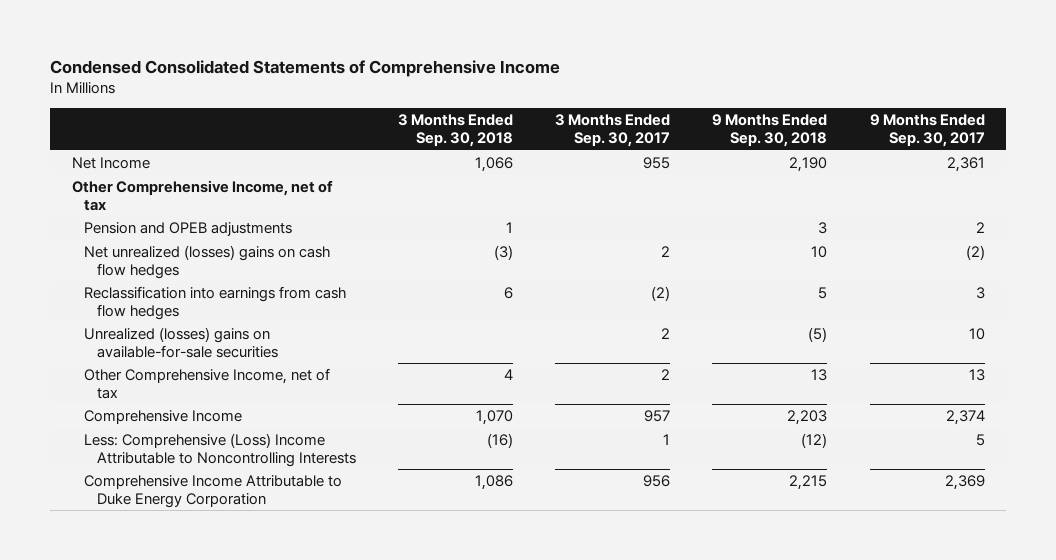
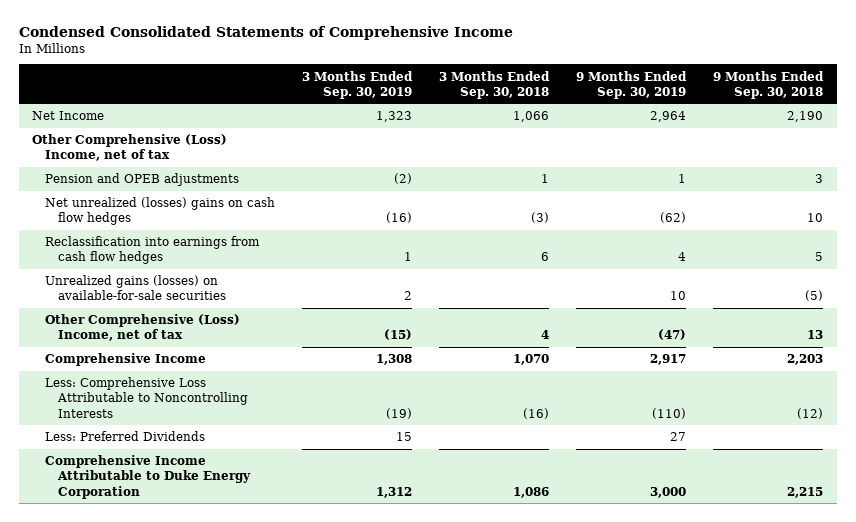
[555,114,671,148] 3 Months Ended Sep. 30, 2017 -> none
[869,114,985,148] 9 Months Ended Sep. 30, 2017 -> none
none -> [302,70,414,99] 3 Months Ended Sep. 30, 2019
none -> [576,70,688,99] 9 Months Ended Sep. 30, 2019
[71,180,333,211] Other Comprehensive Income, net of tax -> [32,134,228,162] Other Comprehensive (Loss) Income, net of tax
[84,327,278,358] Unrealized (losses) gains on available-for-sale securities -> [45,275,226,301] Unrealized gains (losses) on available-for-sale securities
[84,368,331,399] Other Comprehensive Income, net of tax -> [45,314,241,342] Other Comprehensive (Loss) Income, net of tax
[84,433,356,467] Less: Comprehensive (Loss) Income Attributable to Noncontrolling Interests -> [45,377,248,418] Less: Comprehensive Loss Attributable to Noncontrolling Interests
none -> [45,431,206,442] Less: Preferred Dividends

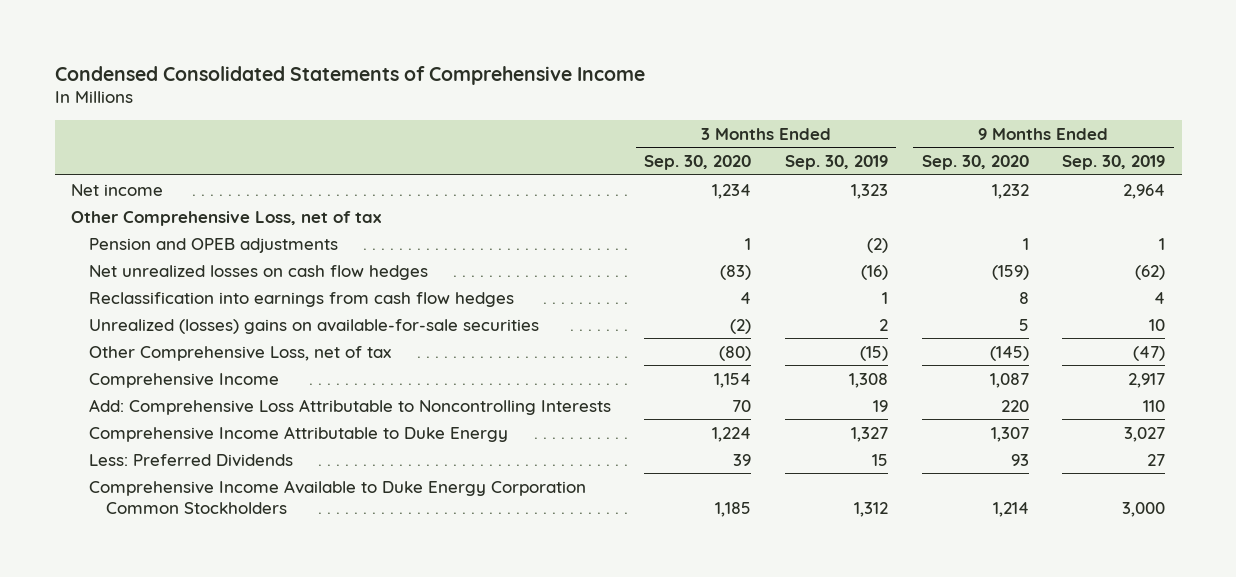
[439,70,551,99] 3 Months Ended Sep. 30, 2018 -> none
[713,70,825,99] 9 Months Ended Sep. 30, 2018 -> none
none -> [644,155,752,171] Sep. 30, 2020
none -> [921,155,1029,171] Sep. 30, 2020
[32,111,105,121] Net Income -> [71,183,164,196] Net income
[32,134,228,162] Other Comprehensive (Loss) Income, net of tax -> [71,210,383,226] Other Comprehensive Loss, net of tax
[45,197,276,226] Net unrealized (losses) gains on cash flow hedges -> [88,264,428,280] Net unrealized losses on cash flow hedges
[45,275,226,301] Unrealized gains (losses) on available-for-sale securities -> [88,318,539,334] Unrealized (losses) gains on available-for-sale securities
[45,314,241,342] Other Comprehensive (Loss) Income, net of tax -> [88,345,391,361] Other Comprehensive Loss, net of tax
[45,377,248,418] Less: Comprehensive Loss Attributable to Noncontrolling Interests -> [88,398,611,415] Add: Comprehensive Loss Attributable to Noncontrolling Interests
[386,407,413,419] (19) -> [873,399,889,412] 19
[652,407,687,419] (110) -> [1143,399,1166,412] 110
none -> [88,425,508,442] Comprehensive Income Attributable to Duke Energy
[45,455,251,499] Comprehensive Income Attributable to Duke Energy Corporation -> [88,479,586,515] Comprehensive Income Available to Duke Energy Corporation Common Stockholders

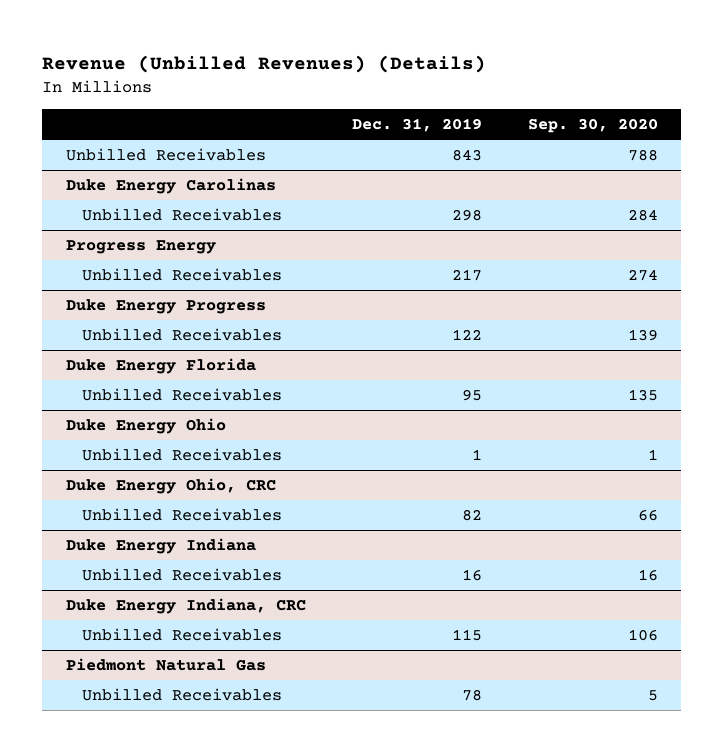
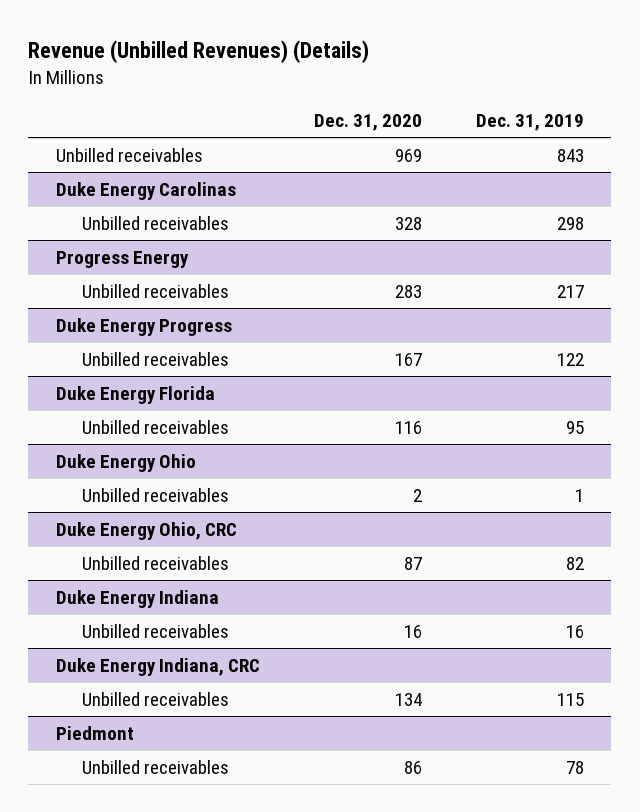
[527,118,658,134] Sep. 30, 2020 -> none
none -> [313,113,422,131] Dec. 31, 2020
[65,147,266,161] Unbilled Receivables -> [55,147,203,162] Unbilled receivables
[82,207,283,221] Unbilled Receivables -> [81,215,229,230] Unbilled receivables
[82,267,283,281] Unbilled Receivables -> [81,283,229,298] Unbilled receivables
[82,327,283,341] Unbilled Receivables -> [81,351,229,366] Unbilled receivables
[82,387,283,401] Unbilled Receivables -> [81,419,229,434] Unbilled receivables
[82,447,283,461] Unbilled Receivables -> [81,487,229,502] Unbilled receivables
[82,507,283,521] Unbilled Receivables -> [81,555,229,570] Unbilled receivables
[82,567,283,581] Unbilled Receivables -> [81,623,229,638] Unbilled receivables
[82,627,283,641] Unbilled Receivables -> [81,691,229,706] Unbilled receivables
[65,657,266,671] Piedmont Natural Gas -> [55,725,134,740] Piedmont
[82,687,283,701] Unbilled Receivables -> [81,759,229,774] Unbilled receivables

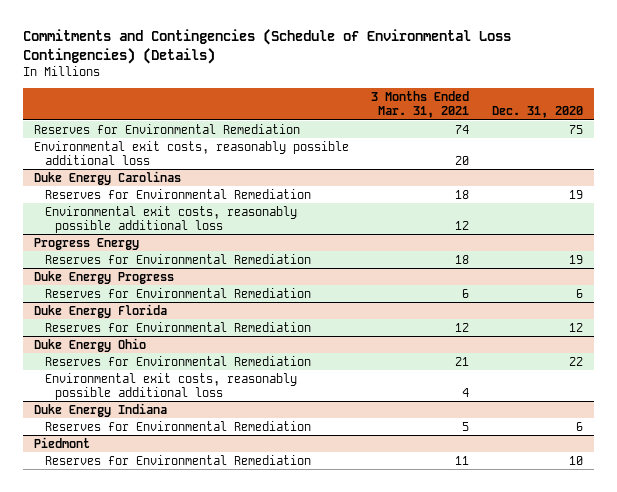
[28,40,370,64] Revenue (Unbilled Revenues) (Details) -> [22,29,511,65] Commitments and Contingencies (Schedule of Environmental Loss Contingencies) (Details)
[476,113,585,131] Dec. 31, 2019 -> none
none -> [371,91,470,119] 3 Months Ended Mar. 31, 2021
[55,147,203,162] Unbilled receivables -> none
none -> [33,123,300,134] Reserves for Environmental Remediation
none -> [33,140,349,165] Environmental exit costs, reasonably possible additional loss
[81,215,229,230] Unbilled receivables -> none
none -> [44,188,311,199] Reserves for Environmental Remediation
none -> [44,205,297,233] Environmental exit costs, reasonably possible additional loss
[81,283,229,298] Unbilled receivables -> none
none -> [44,253,311,264] Reserves for Environmental Remediation
[81,351,229,366] Unbilled receivables -> none
none -> [44,287,311,298] Reserves for Environmental Remediation
[81,419,229,434] Unbilled receivables -> none
none -> [44,321,311,332] Reserves for Environmental Remediation
[81,487,229,502] Unbilled receivables -> none
[55,521,237,540] Duke Energy Ohio, CRC -> none
[81,555,229,570] Unbilled receivables -> none
none -> [44,355,311,366] Reserves for Environmental Remediation
none -> [44,372,297,400] Environmental exit costs, reasonably possible additional loss
[81,623,229,638] Unbilled receivables -> none
[55,657,260,676] Duke Energy Indiana, CRC -> none
[81,691,229,706] Unbilled receivables -> none
none -> [44,420,311,431] Reserves for Environmental Remediation
[81,759,229,774] Unbilled receivables -> none
none -> [44,454,311,465] Reserves for Environmental Remediation

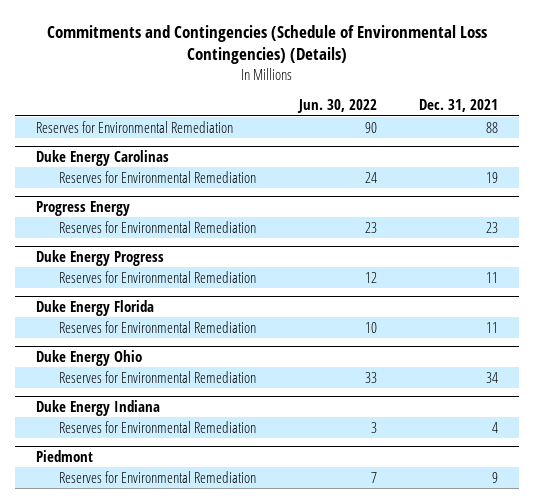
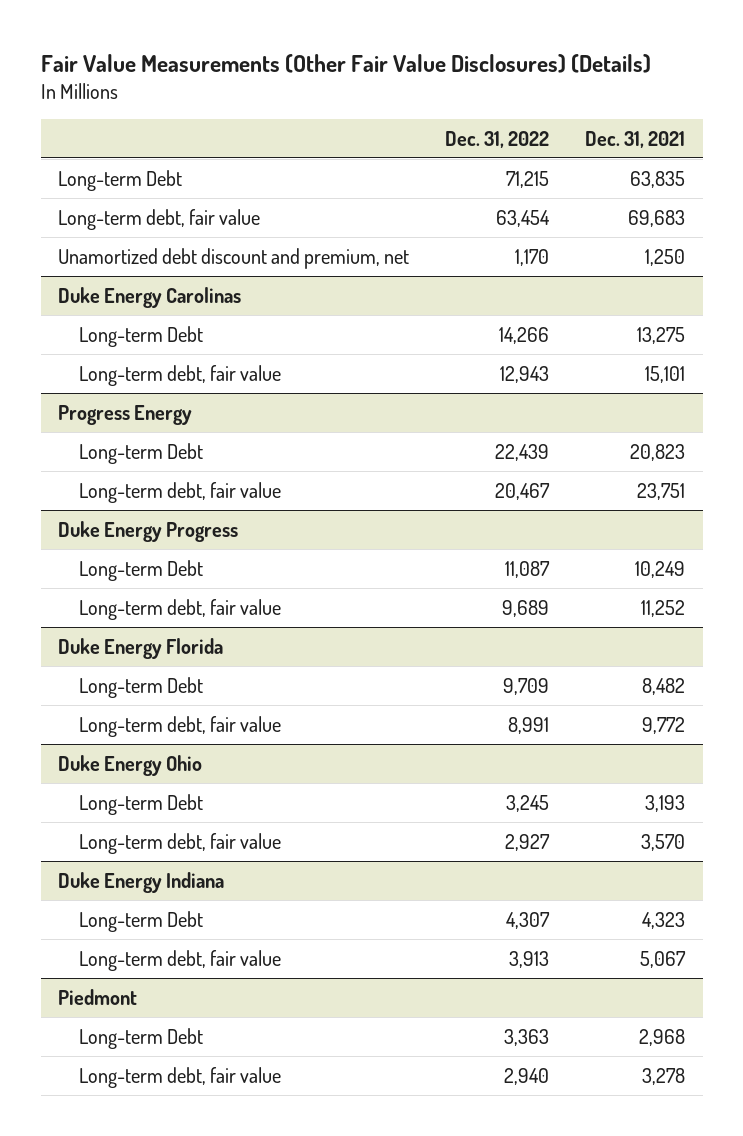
[47,24,488,65] Commitments and Contingencies (Schedule of Environmental Loss Contingencies) (Details) -> [40,53,651,73] Fair Value Measurements (Other Fair Value Disclosures) (Details)
[296,99,377,114] Jun. 30, 2022 -> none
none -> [445,130,550,148] Dec. 31, 2022
[36,120,234,133] Reserves for Environmental Remediation -> none
none -> [58,169,183,191] Long-term Debt
none -> [58,208,261,230] Long-term debt, fair value
none -> [58,247,410,269] Unamortized debt discount and premium, net
[59,170,257,183] Reserves for Environmental Remediation -> none
none -> [78,325,203,347] Long-term Debt
none -> [78,364,281,386] Long-term debt, fair value
[59,220,257,233] Reserves for Environmental Remediation -> none
none -> [78,442,203,464] Long-term Debt
none -> [78,481,281,503] Long-term debt, fair value
[59,270,257,283] Reserves for Environmental Remediation -> none
none -> [78,559,203,581] Long-term Debt
none -> [78,598,281,620] Long-term debt, fair value
[59,320,257,333] Reserves for Environmental Remediation -> none
none -> [78,676,203,698] Long-term Debt
none -> [78,715,281,737] Long-term debt, fair value
[59,370,257,383] Reserves for Environmental Remediation -> none
none -> [78,793,203,815] Long-term Debt
none -> [78,832,281,854] Long-term debt, fair value
[59,420,257,433] Reserves for Environmental Remediation -> none
none -> [78,910,203,932] Long-term Debt
none -> [78,949,281,971] Long-term debt, fair value
[59,470,257,483] Reserves for Environmental Remediation -> none
none -> [78,1027,203,1049] Long-term Debt
none -> [78,1066,281,1088] Long-term debt, fair value

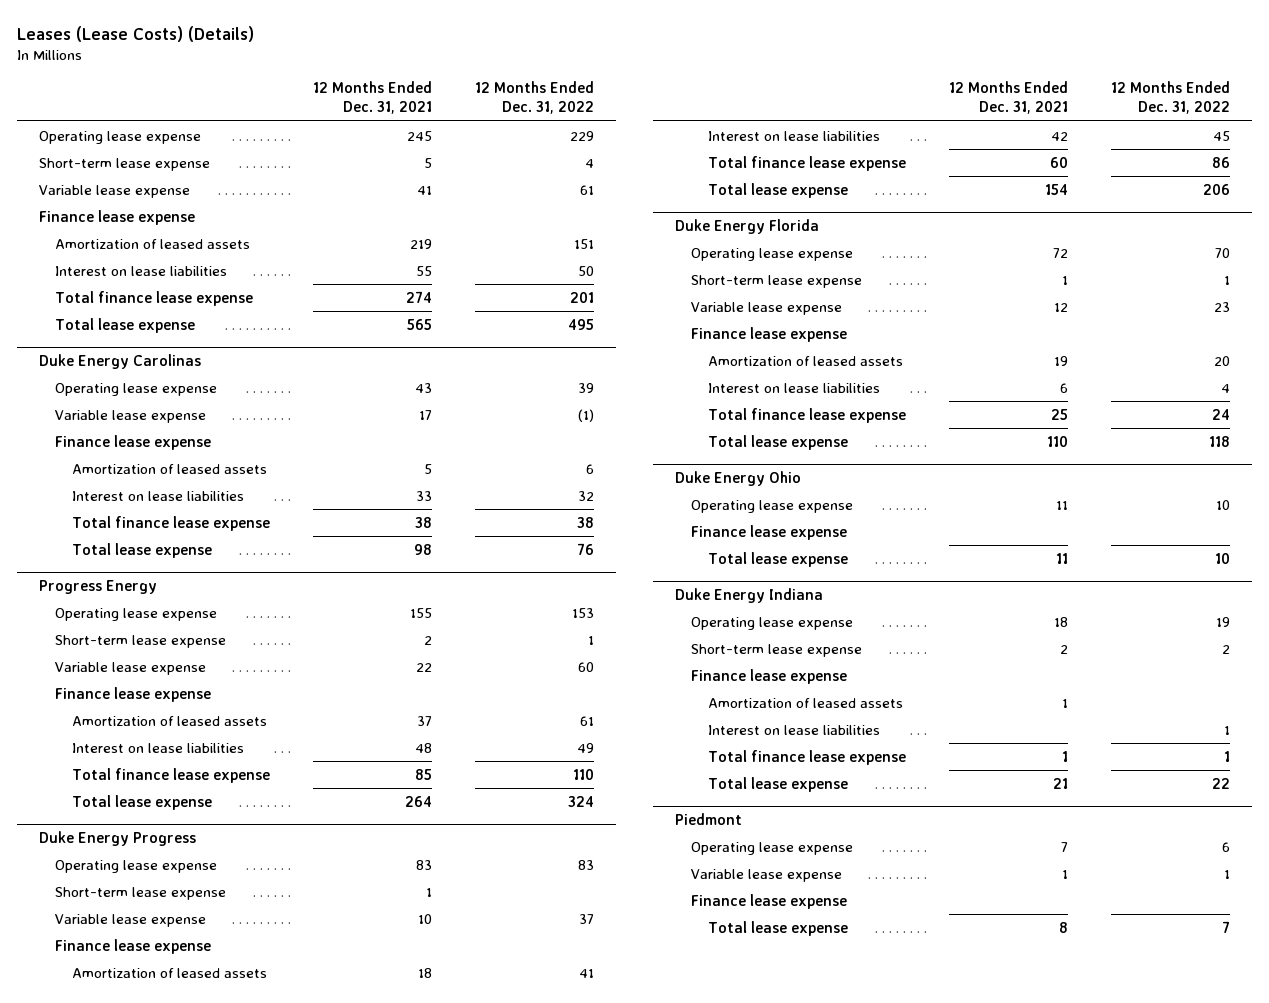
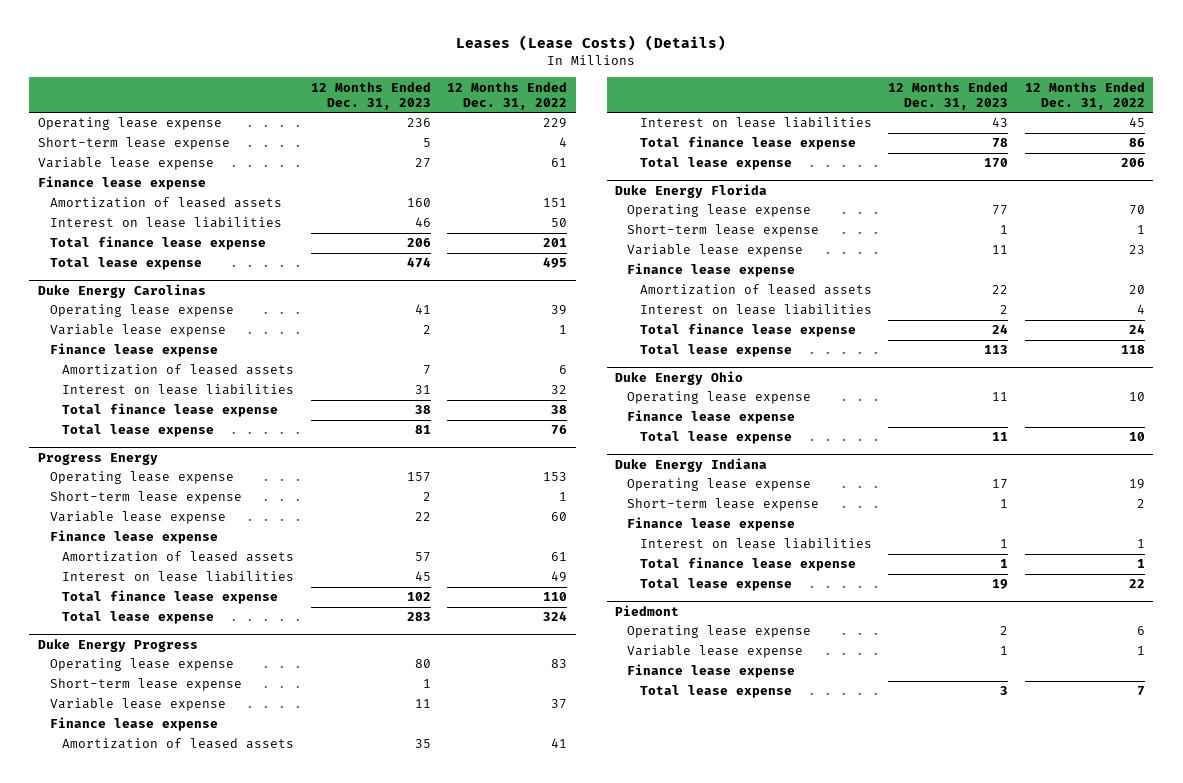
[313,81,433,115] 12 Months Ended Dec. 31, 2021 -> none
none -> [310,81,431,110] 12 Months Ended Dec. 31, 2023
[578,408,595,422] (1) -> [559,325,568,335] 1
[707,697,903,708] Amortization of leased assets -> none

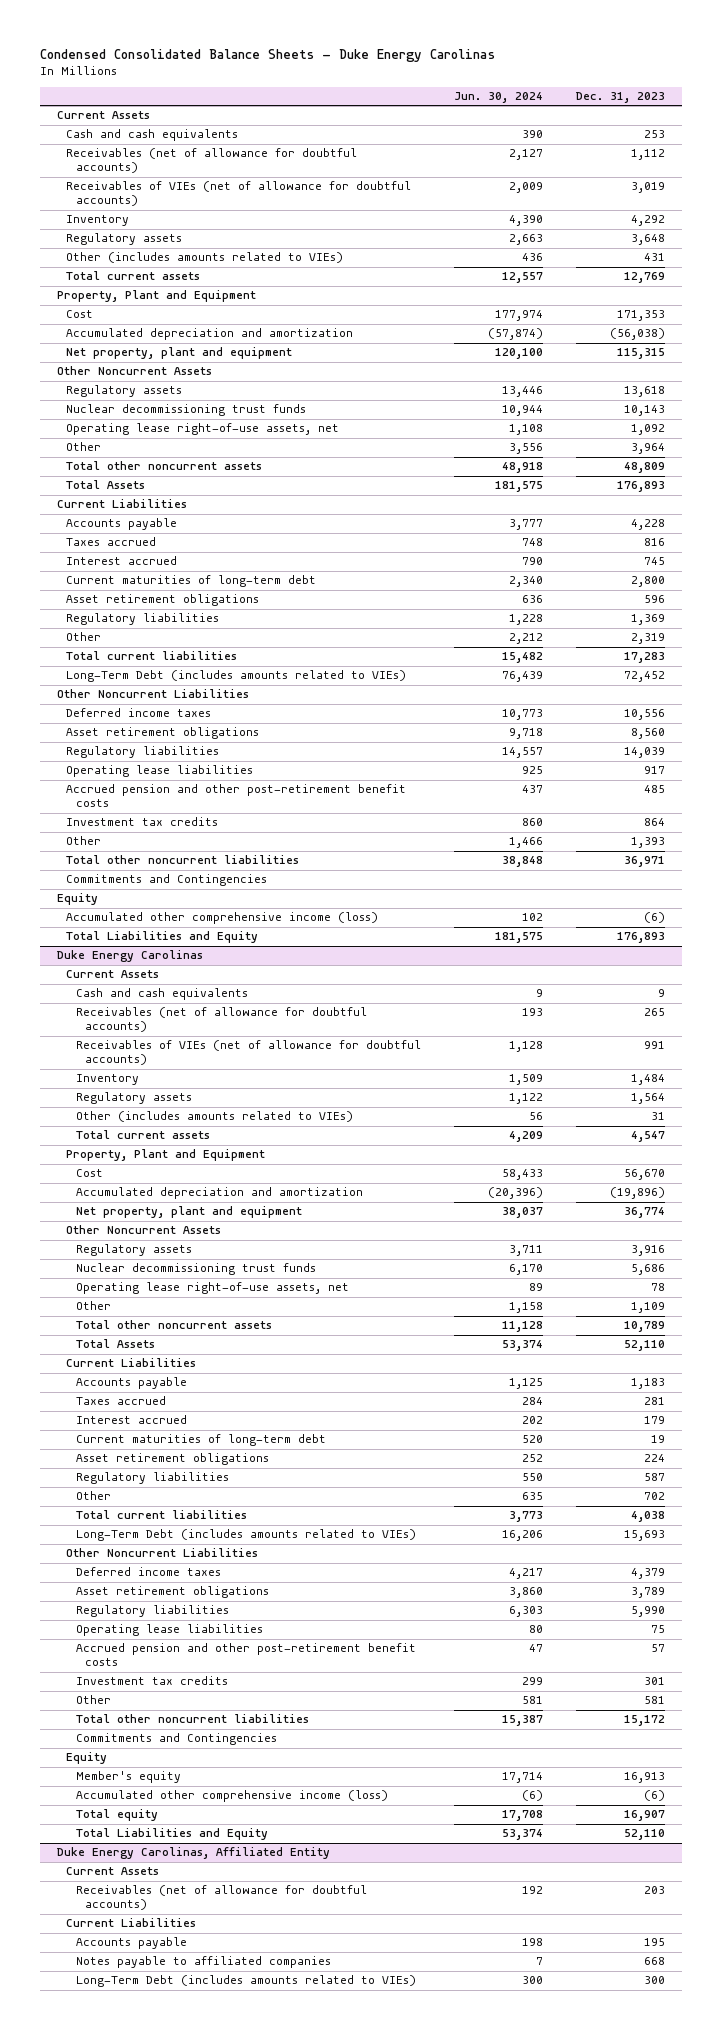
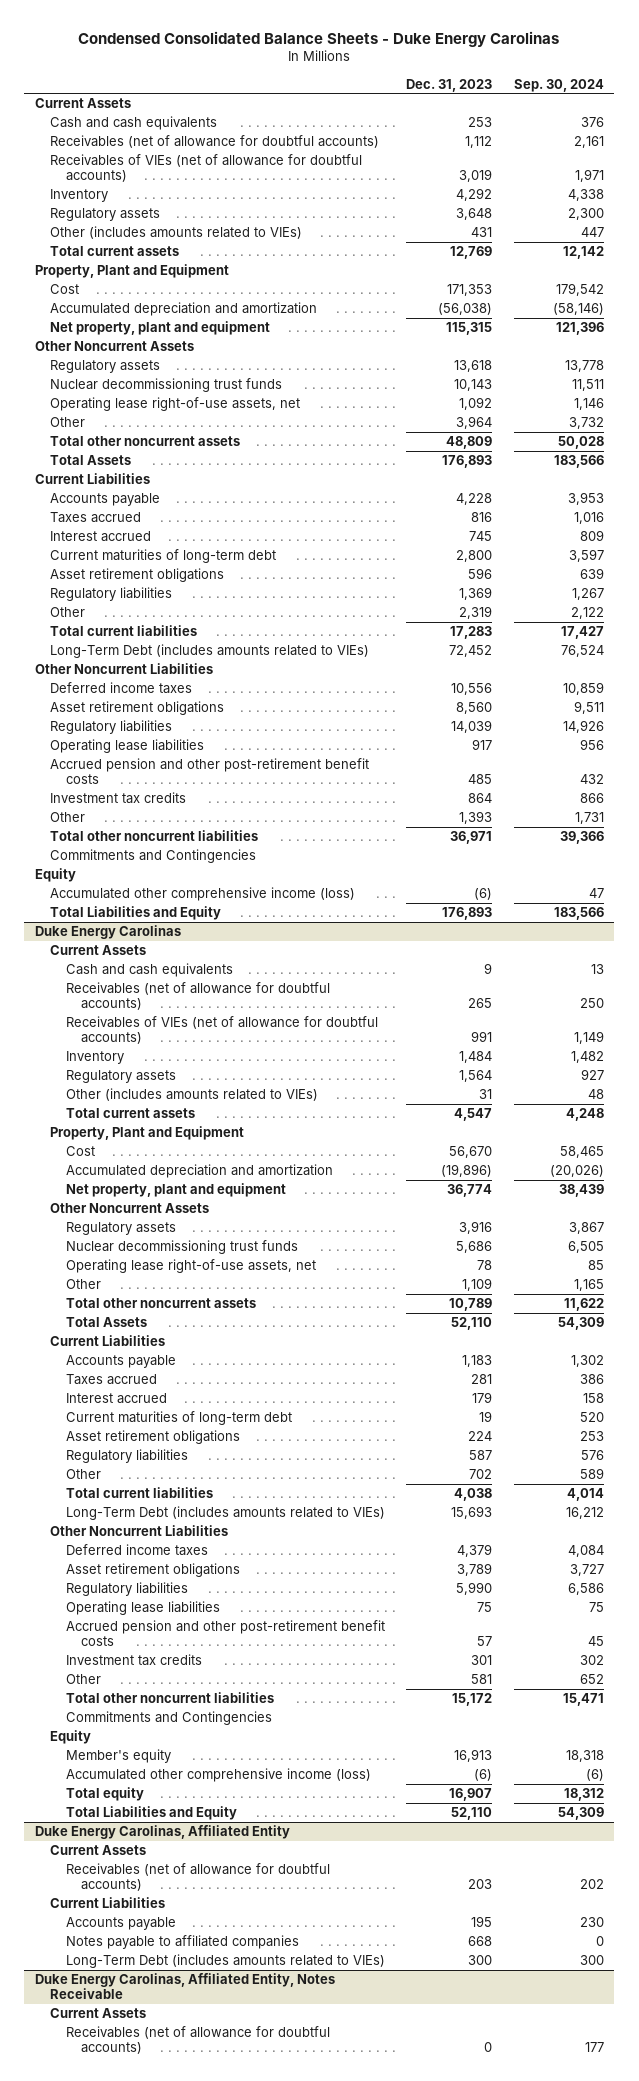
[454,91,544,103] Jun. 30, 2024 -> none
none -> [513,78,604,92] Sep. 30, 2024
none -> [34,1973,335,2000] Duke Energy Carolinas, Affiliated Entity, Notes Receivable
none -> [50,2008,147,2019] Current Assets
none -> [65,2026,330,2055] Receivables (net of allowance for doubtful accounts)

